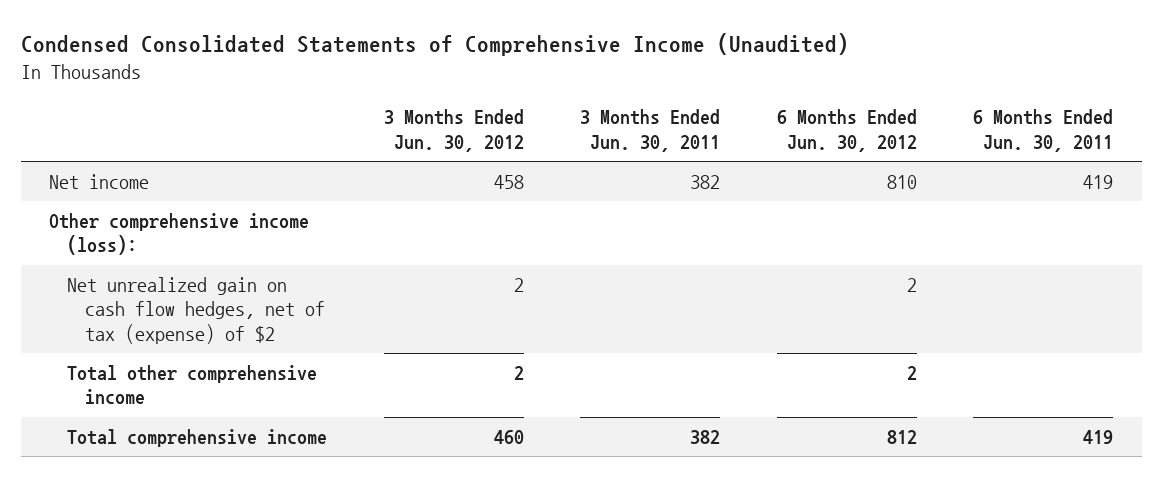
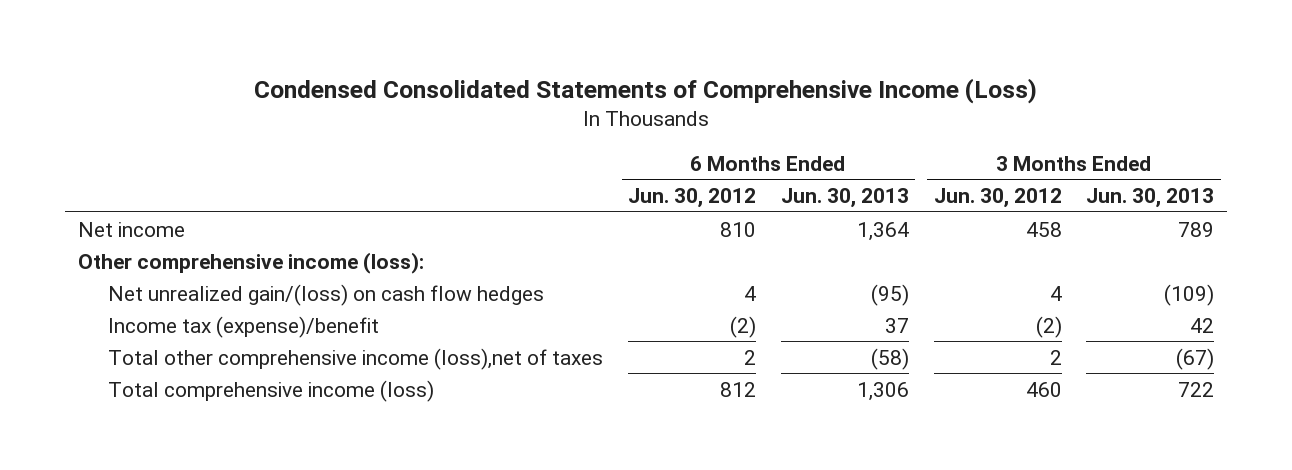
[20,33,849,57] Condensed Consolidated Statements of Comprehensive Income (Unaudited) -> [253,77,1037,104] Condensed Consolidated Statements of Comprehensive Income (Loss)
[580,109,721,152] 3 Months Ended Jun. 30, 2011 -> none
[973,109,1114,152] 6 Months Ended Jun. 30, 2011 -> none
none -> [780,188,909,209] Jun. 30, 2013
none -> [1086,188,1215,209] Jun. 30, 2013
[67,276,326,344] Net unrealized gain on cash flow hedges, net of tax (expense) of $2 -> [108,283,545,306] Net unrealized gain/(loss) on cash flow hedges
[513,277,524,292] 2 -> [1049,285,1062,301] 4
[906,277,917,292] 2 -> [744,285,757,301] 4
none -> [108,315,380,338] Income tax (expense)/benefit
[67,364,318,406] Total other comprehensive income -> [108,347,604,370] Total other comprehensive income (loss),net of taxes
[67,428,328,447] Total comprehensive income -> [108,379,435,402] Total comprehensive income (loss)

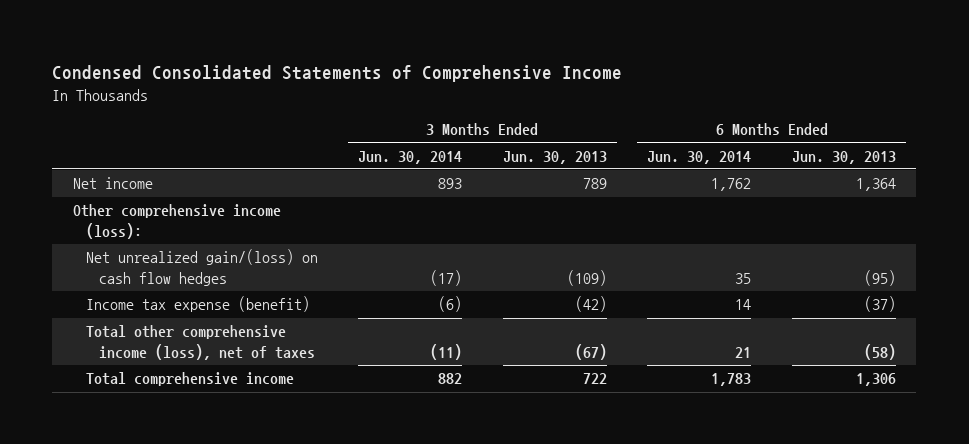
[253,77,1037,104] Condensed Consolidated Statements of Comprehensive Income (Loss) -> [52,64,623,82] Condensed Consolidated Statements of Comprehensive Income
[628,188,757,209] Jun. 30, 2012 -> none
[933,188,1062,209] Jun. 30, 2012 -> none
none -> [358,150,463,164] Jun. 30, 2014
none -> [647,150,752,164] Jun. 30, 2014
[108,315,380,338] Income tax (expense)/benefit -> [85,296,310,313] Income tax expense (benefit)
[884,317,909,333] 37 -> [863,296,896,313] (37)
[1190,317,1215,333] 42 -> [574,296,607,313] (42)
[108,347,604,370] Total other comprehensive income (loss),net of taxes -> [85,325,315,360] Total other comprehensive income (loss), net of taxes
[108,379,435,402] Total comprehensive income (loss) -> [85,372,294,387] Total comprehensive income

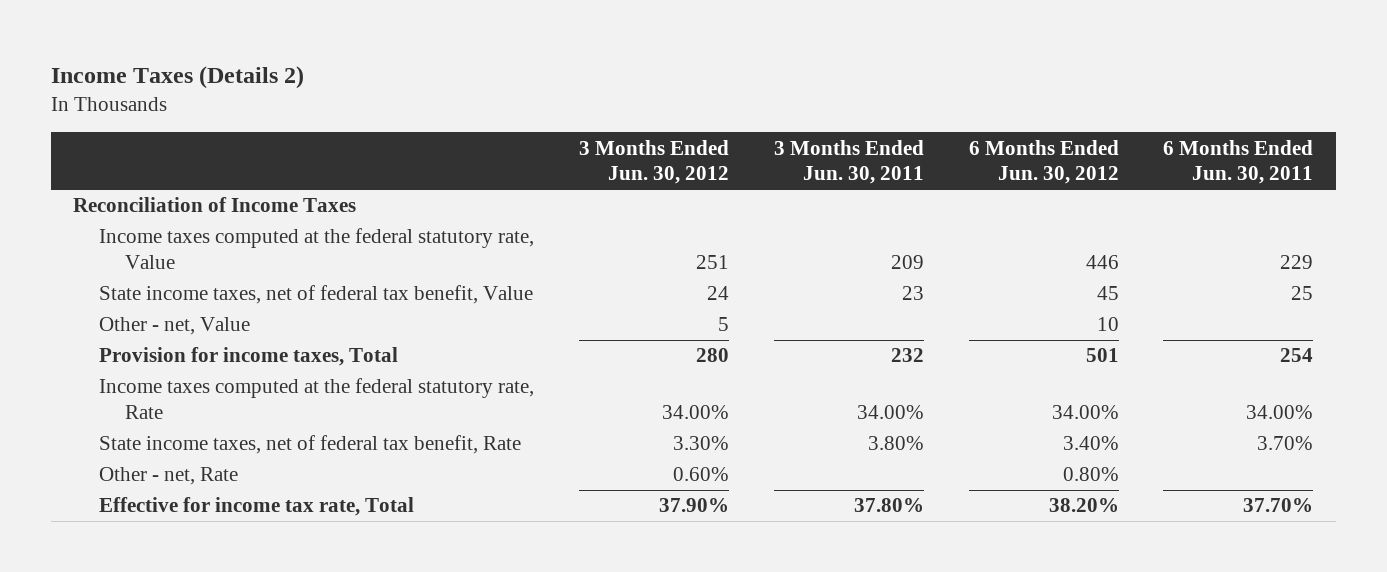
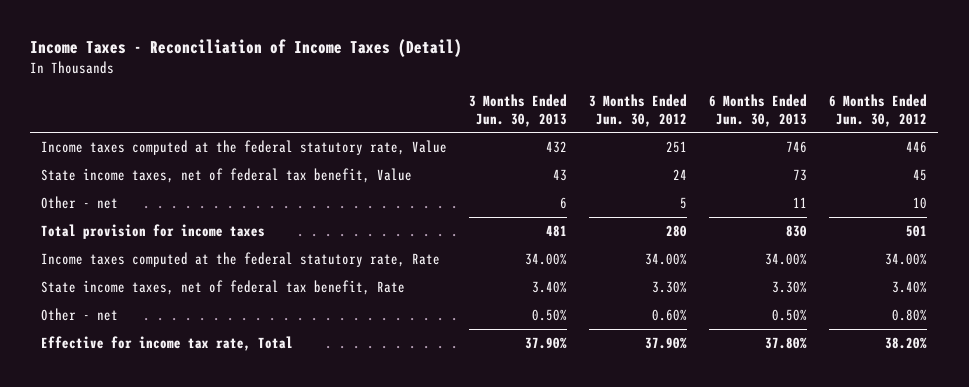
[51,66,305,90] Income Taxes (Details 2) -> [30,39,463,58] Income Taxes - Reconciliation of Income Taxes (Detail)
[773,139,924,185] 3 Months Ended Jun. 30, 2011 -> none
[1163,139,1314,185] 6 Months Ended Jun. 30, 2011 -> none
none -> [469,94,568,127] 3 Months Ended Jun. 30, 2013
none -> [709,94,808,127] 6 Months Ended Jun. 30, 2013
[73,197,357,213] Reconciliation of Income Taxes -> none
[99,317,251,336] Other - net, Value -> [41,196,119,210] Other - net
[99,347,399,367] Provision for income taxes, Total -> [41,224,266,240] Total provision for income taxes
[99,467,239,486] Other - net, Rate -> [41,308,119,322] Other - net

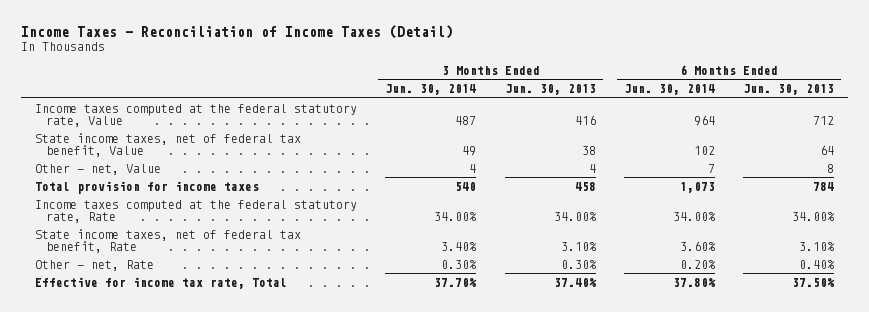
[589,94,688,127] 3 Months Ended Jun. 30, 2012 -> none
[829,94,928,127] 6 Months Ended Jun. 30, 2012 -> none
none -> [385,84,477,96] Jun. 30, 2014
none -> [623,84,715,96] Jun. 30, 2014
[546,141,568,154] 432 -> [574,114,596,125] 416
[786,141,808,154] 746 -> [812,115,834,125] 712
[553,169,568,182] 43 -> [581,145,596,155] 38
[793,169,808,182] 73 -> [819,144,834,155] 64
[41,196,119,210] Other - net -> [35,163,162,175] Other - net, Value
[560,197,568,210] 6 -> [588,163,596,173] 4
[793,197,808,209] 11 -> [826,163,834,173] 8
[546,225,568,238] 481 -> [574,181,596,191] 458
[786,225,808,238] 830 -> [812,181,834,191] 784
[532,281,568,294] 3.40% -> [560,241,597,251] 3.10%
[772,281,808,294] 3.30% -> [798,241,835,251] 3.10%
[41,308,119,322] Other - net -> [35,259,155,271] Other - net, Rate
[532,309,568,322] 0.50% -> [560,259,597,269] 0.30%
[772,309,808,322] 0.50% -> [798,259,835,269] 0.40%
[525,337,568,350] 37.90% -> [553,277,597,287] 37.40%
[765,337,808,350] 37.80% -> [791,277,835,287] 37.50%

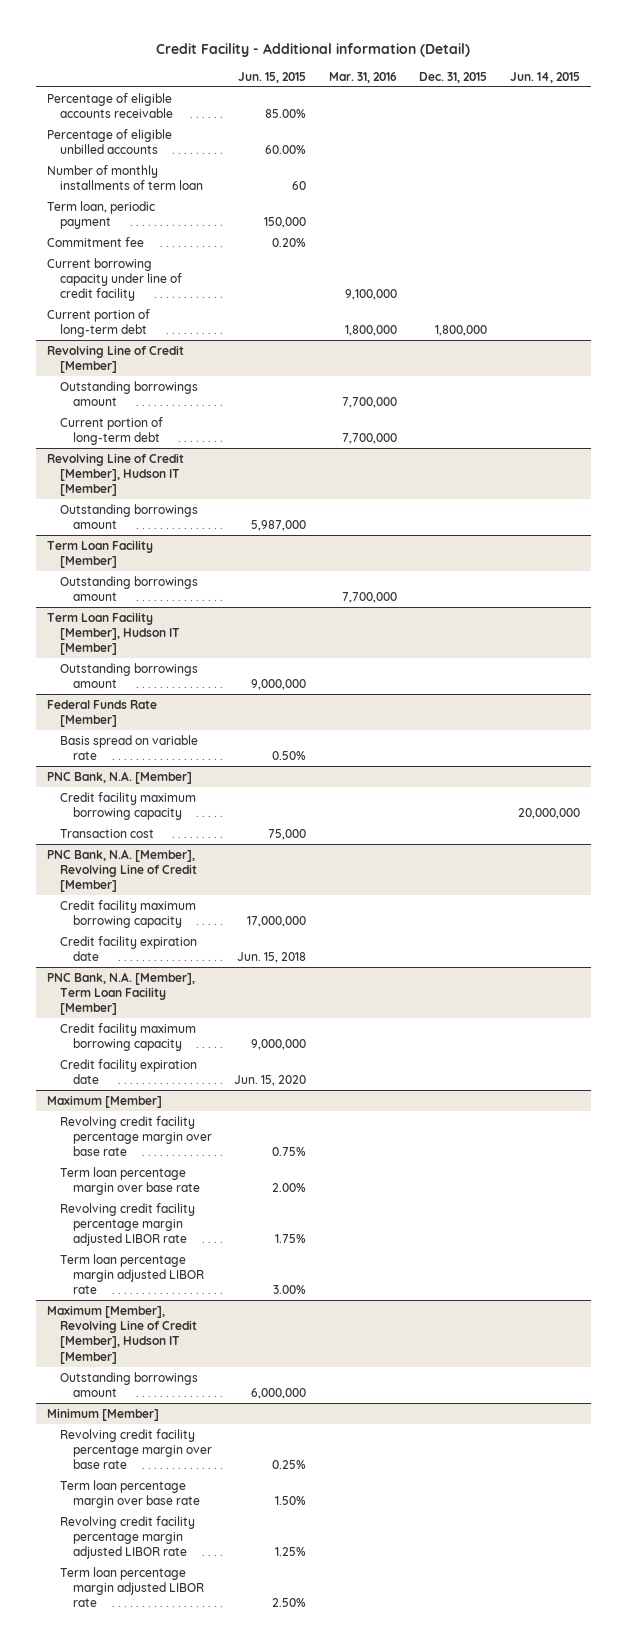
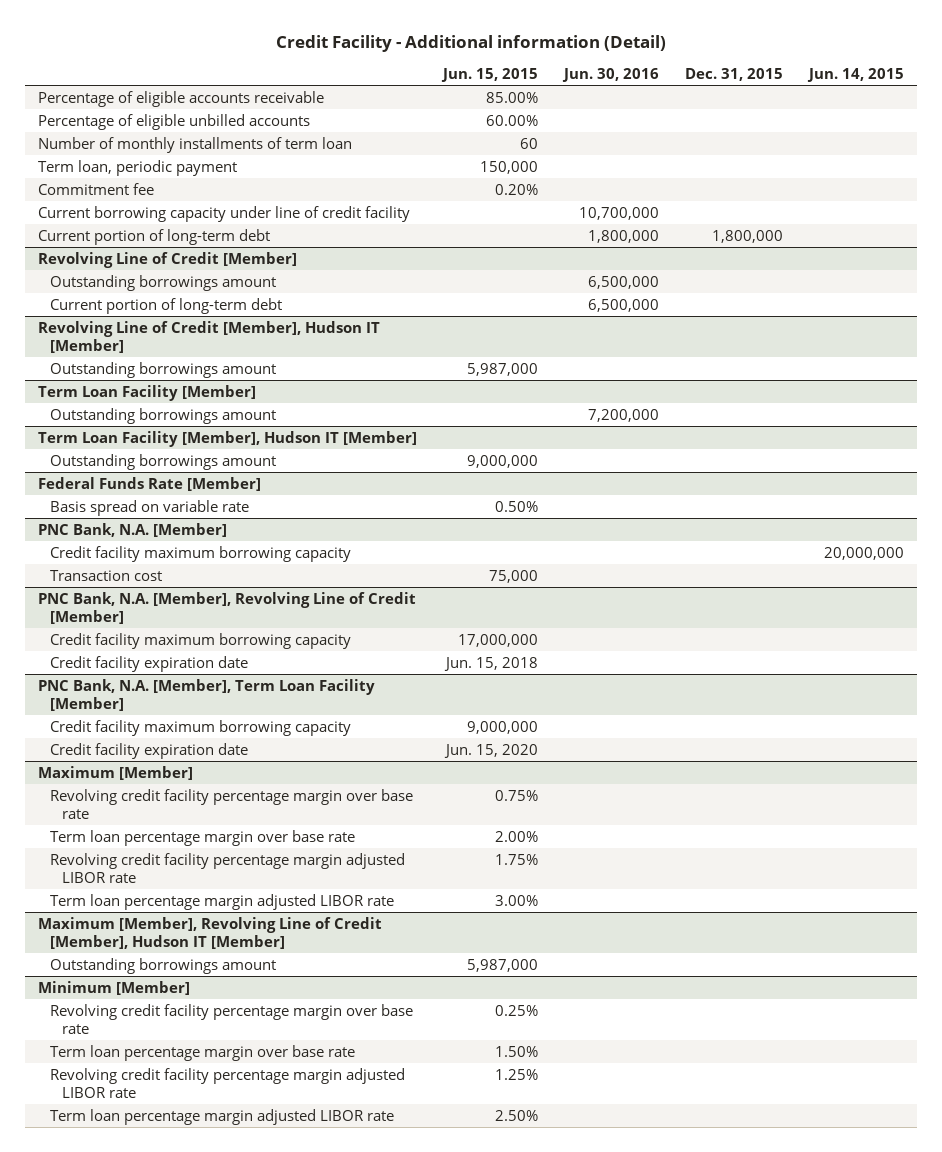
[328,71,397,83] Mar. 31, 2016 -> none
none -> [561,68,659,83] Jun. 30, 2016
[251,1387,307,1399] 6,000,000 -> [467,958,539,972] 5,987,000

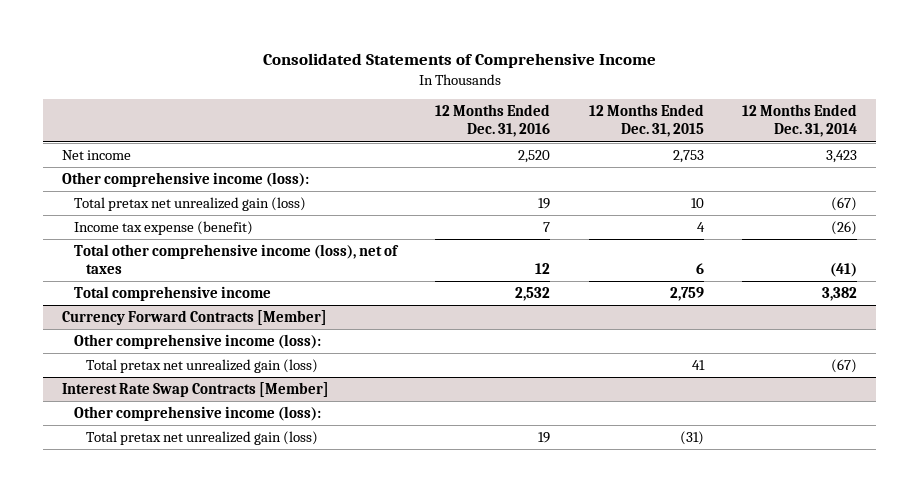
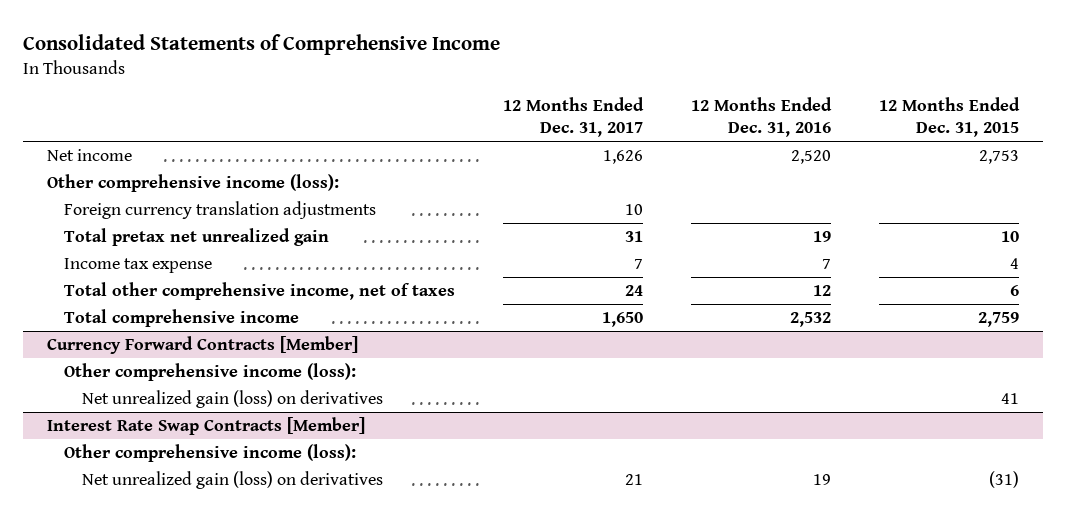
[742,104,858,138] 12 Months Ended Dec. 31, 2014 -> none
none -> [503,97,645,138] 12 Months Ended Dec. 31, 2017
none -> [64,201,377,220] Foreign currency translation adjustments
[73,197,306,212] Total pretax net unrealized gain (loss) -> [64,228,330,247] Total pretax net unrealized gain
[73,221,253,236] Income tax expense (benefit) -> [64,258,213,274] Income tax expense
[73,244,399,275] Total other comprehensive income (loss), net of taxes -> [64,282,456,301] Total other comprehensive income, net of taxes
[85,359,318,374] Total pretax net unrealized gain (loss) -> [81,390,383,409] Net unrealized gain (loss) on derivatives
[85,431,318,446] Total pretax net unrealized gain (loss) -> [81,471,383,490] Net unrealized gain (loss) on derivatives

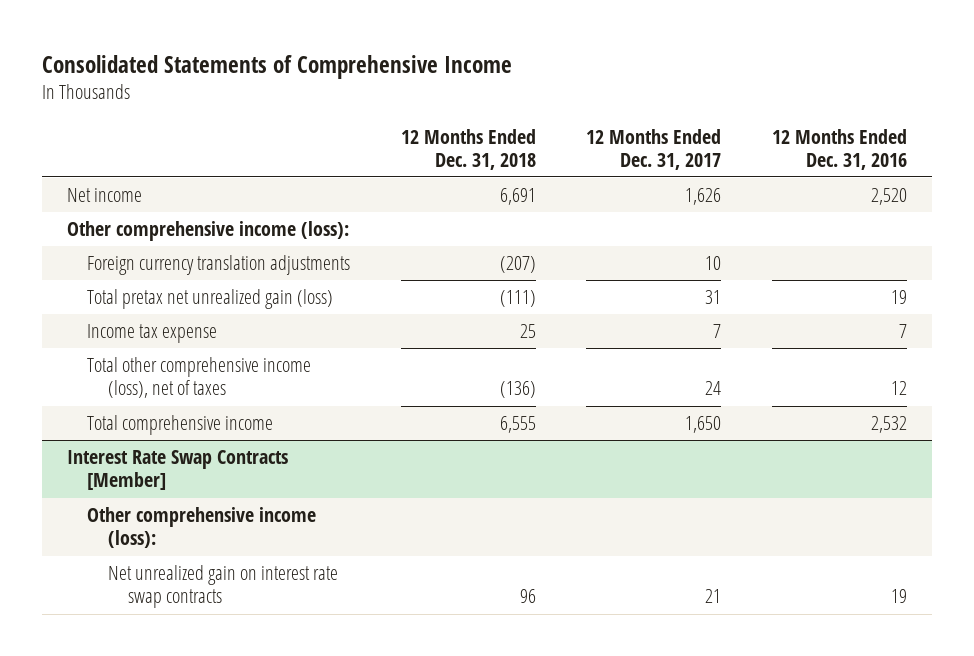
[879,97,1021,138] 12 Months Ended Dec. 31, 2015 -> none
none -> [400,128,536,170] 12 Months Ended Dec. 31, 2018
[64,228,330,247] Total pretax net unrealized gain -> [87,289,334,310] Total pretax net unrealized gain (loss)
[64,282,456,301] Total other comprehensive income, net of taxes -> [87,357,312,399] Total other comprehensive income (loss), net of taxes
[46,336,358,355] Currency Forward Contracts [Member] -> none
[64,363,357,382] Other comprehensive income (loss): -> none
[81,390,383,409] Net unrealized gain (loss) on derivatives -> none
[81,471,383,490] Net unrealized gain (loss) on derivatives -> [107,565,338,609] Net unrealized gain on interest rate swap contracts

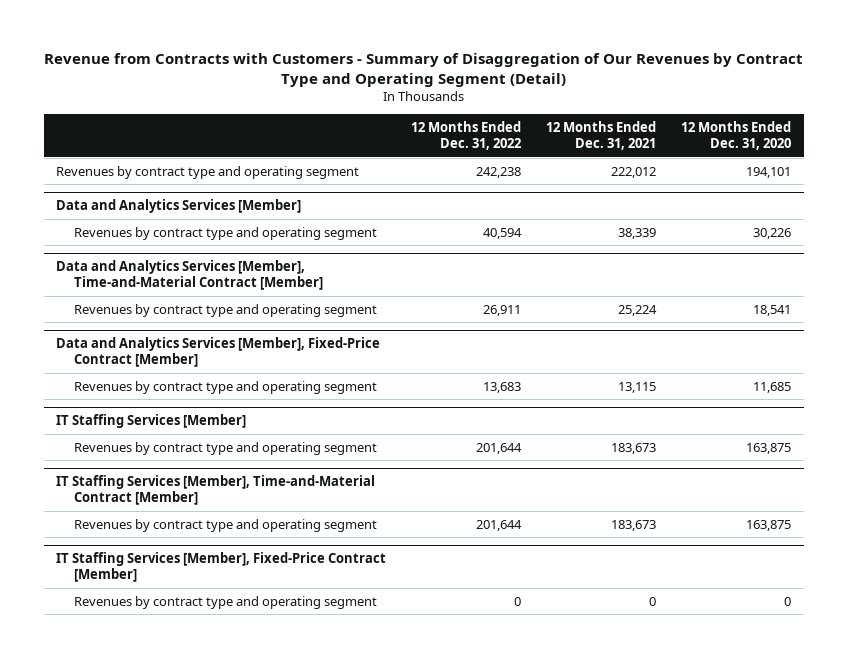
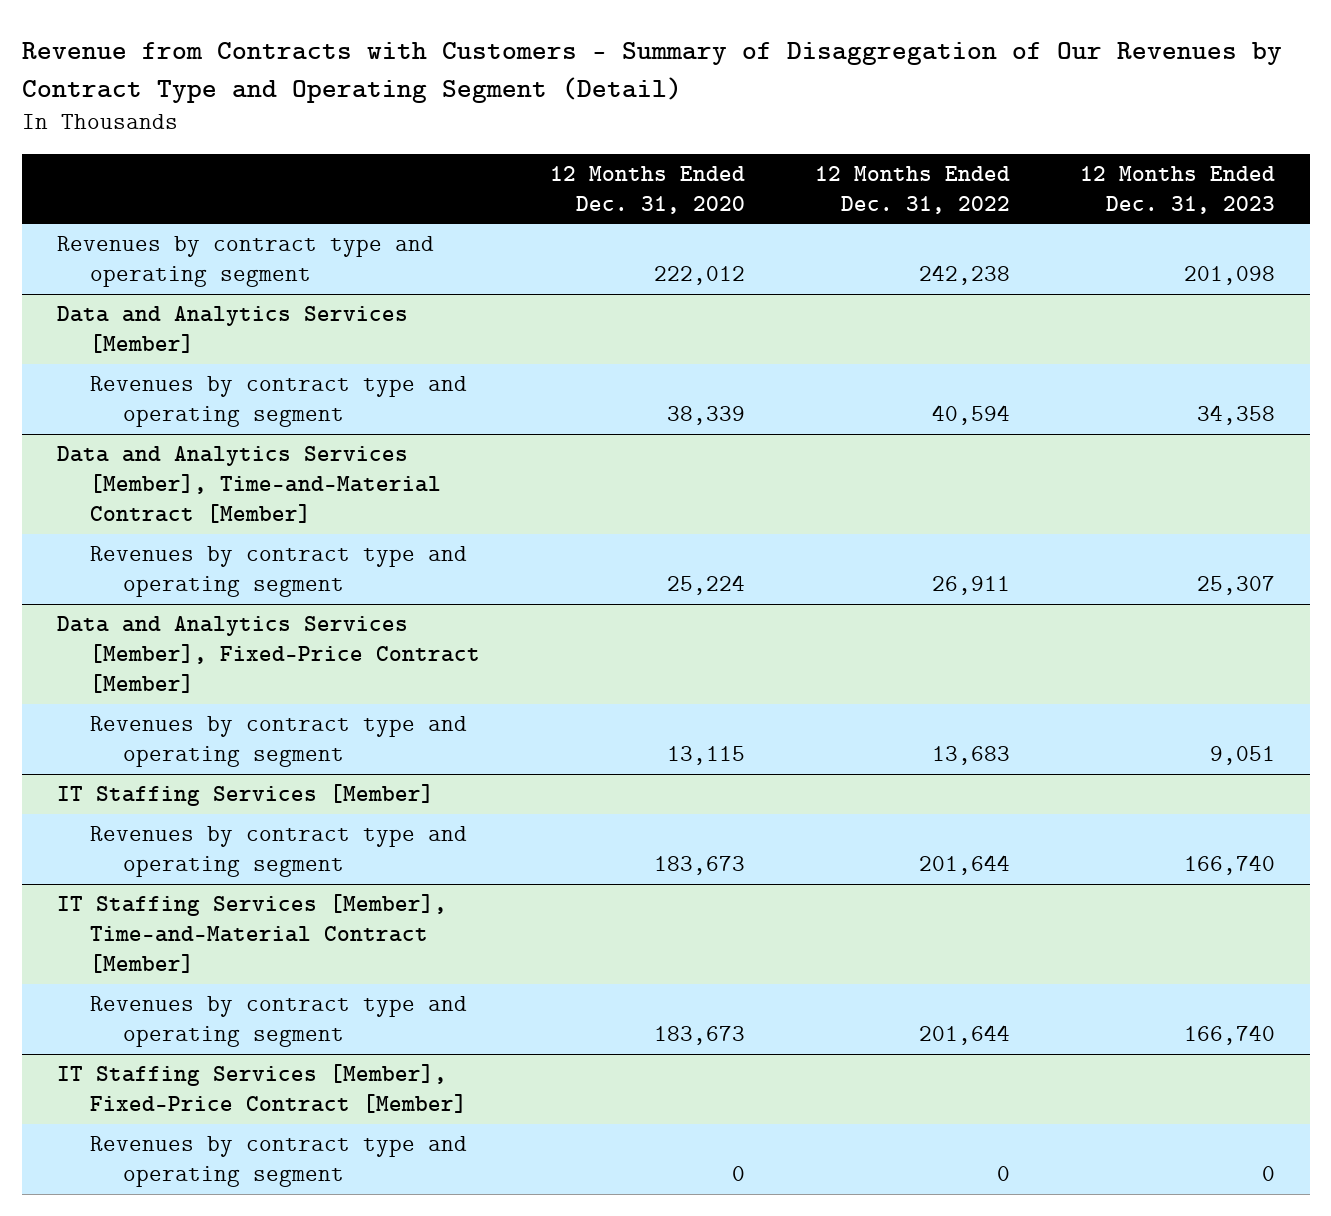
[546,120,657,151] 12 Months Ended Dec. 31, 2021 -> none
none -> [1079,165,1275,214] 12 Months Ended Dec. 31, 2023
[746,166,792,178] 194,101 -> [653,266,745,286] 222,012
[753,227,792,239] 30,226 -> [666,406,745,426] 38,339
[753,304,792,316] 18,541 -> [666,575,745,596] 25,224
[753,381,792,393] 11,685 -> [666,746,745,766] 13,115
[746,442,792,454] 163,875 -> [653,856,745,876] 183,673
[746,519,792,531] 163,875 -> [653,1026,745,1046] 183,673

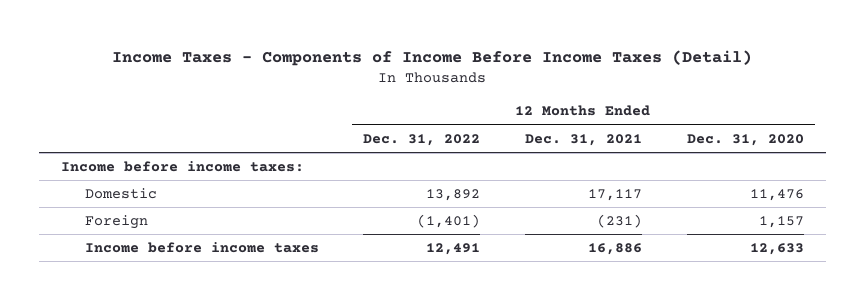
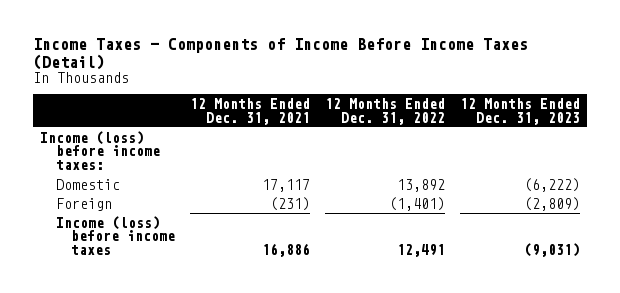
[686,133,804,146] Dec. 31, 2020 -> none
none -> [460,97,581,125] 12 Months Ended Dec. 31, 2023
[61,161,305,173] Income before income taxes: -> [40,130,160,171] Income (loss) before income taxes:
[84,242,319,254] Income before income taxes -> [55,215,176,256] Income (loss) before income taxes

